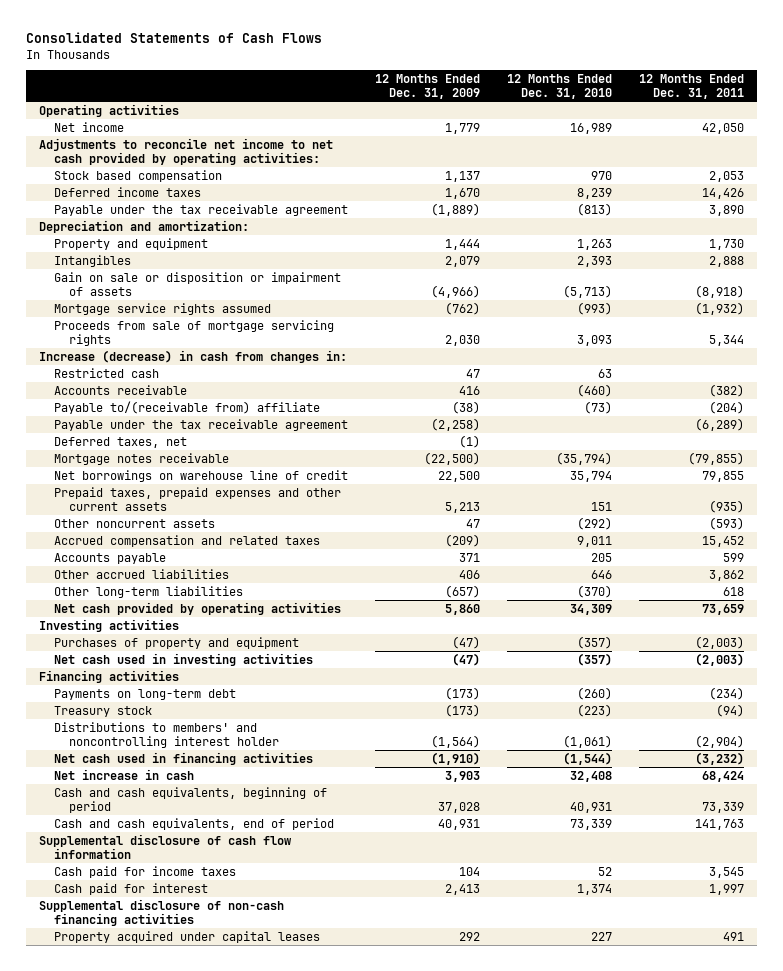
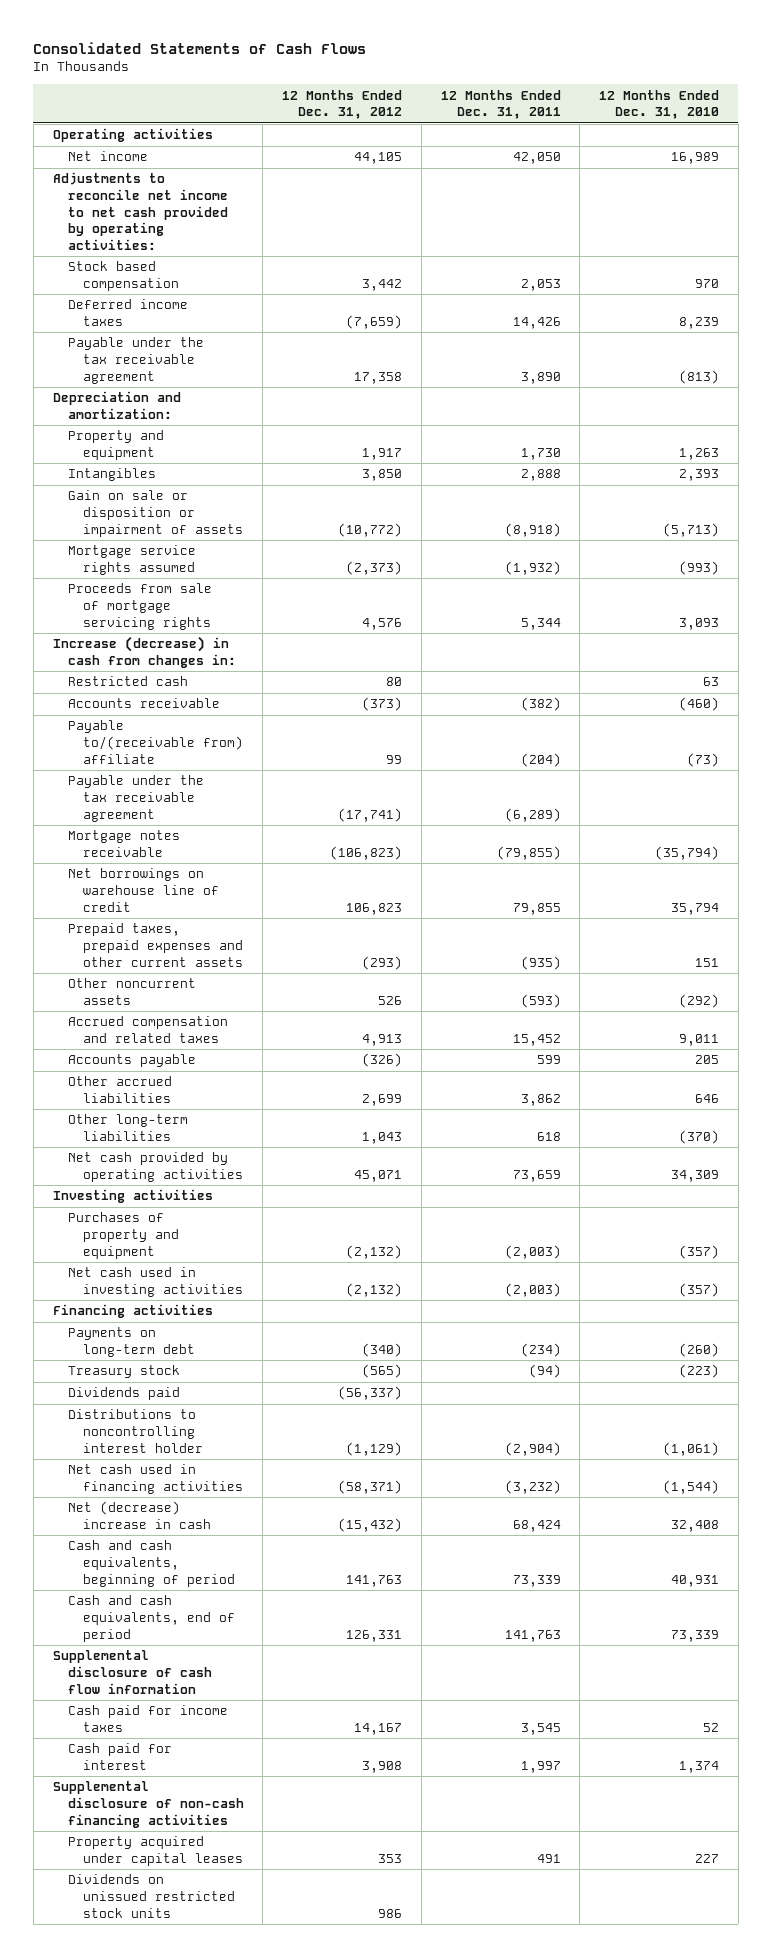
[374,73,480,99] 12 Months Ended Dec. 31, 2009 -> none
none -> [282,89,403,120] 12 Months Ended Dec. 31, 2012
[53,436,187,448] Deferred taxes, net -> none
none -> [67,1387,180,1401] Dividends paid
[53,721,279,748] Distributions to members' and noncontrolling interest holder -> [67,1409,203,1453] Distributions to noncontrolling interest holder
[53,768,194,780] Net increase in cash -> [67,1501,211,1530] Net (decrease) increase in cash
none -> [67,1874,235,1918] Dividends on unissued restricted stock units

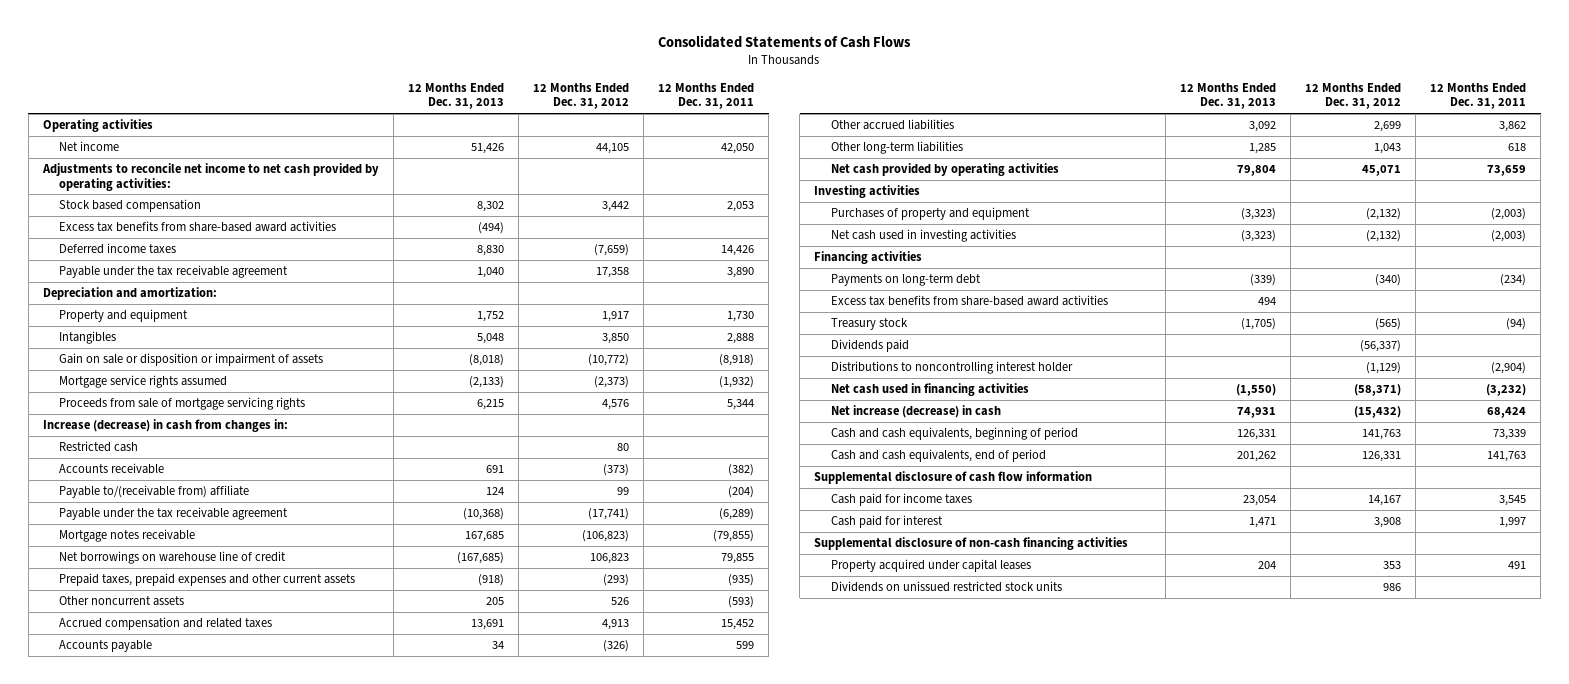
[598,89,719,120] 12 Months Ended Dec. 31, 2010 -> none
none -> [407,82,504,110] 12 Months Ended Dec. 31, 2013
none -> [59,221,337,233] Excess tax benefits from share-based award activities
none -> [830,295,1108,307] Excess tax benefits from share-based award activities
[67,1501,211,1530] Net (decrease) increase in cash -> [830,405,1001,419] Net increase (decrease) in cash

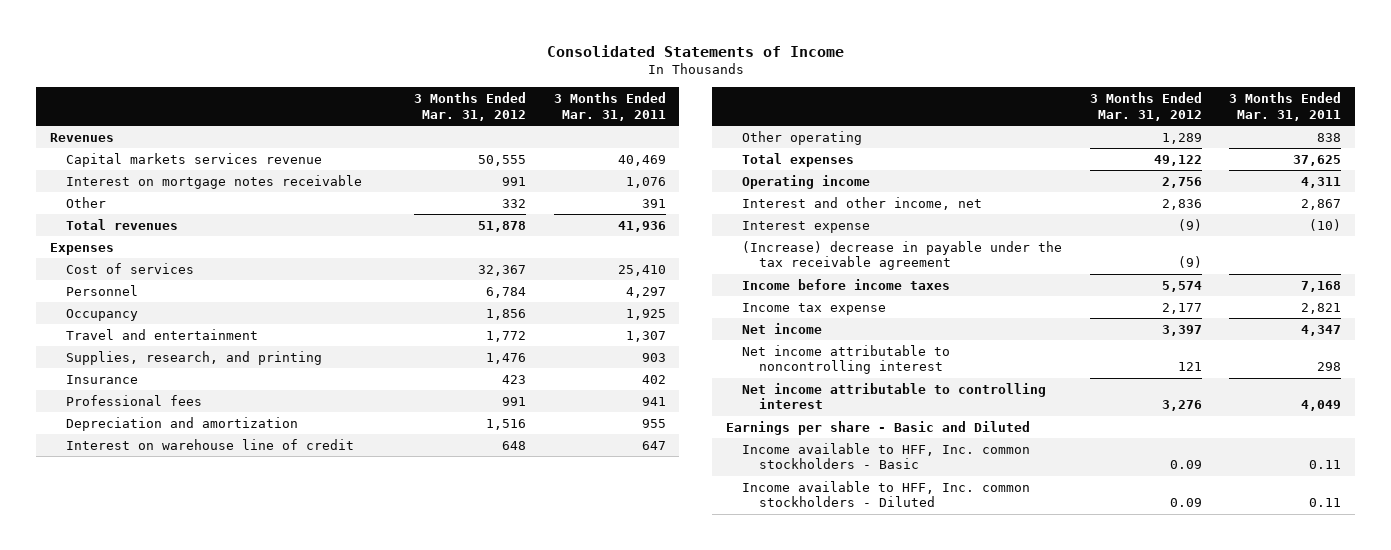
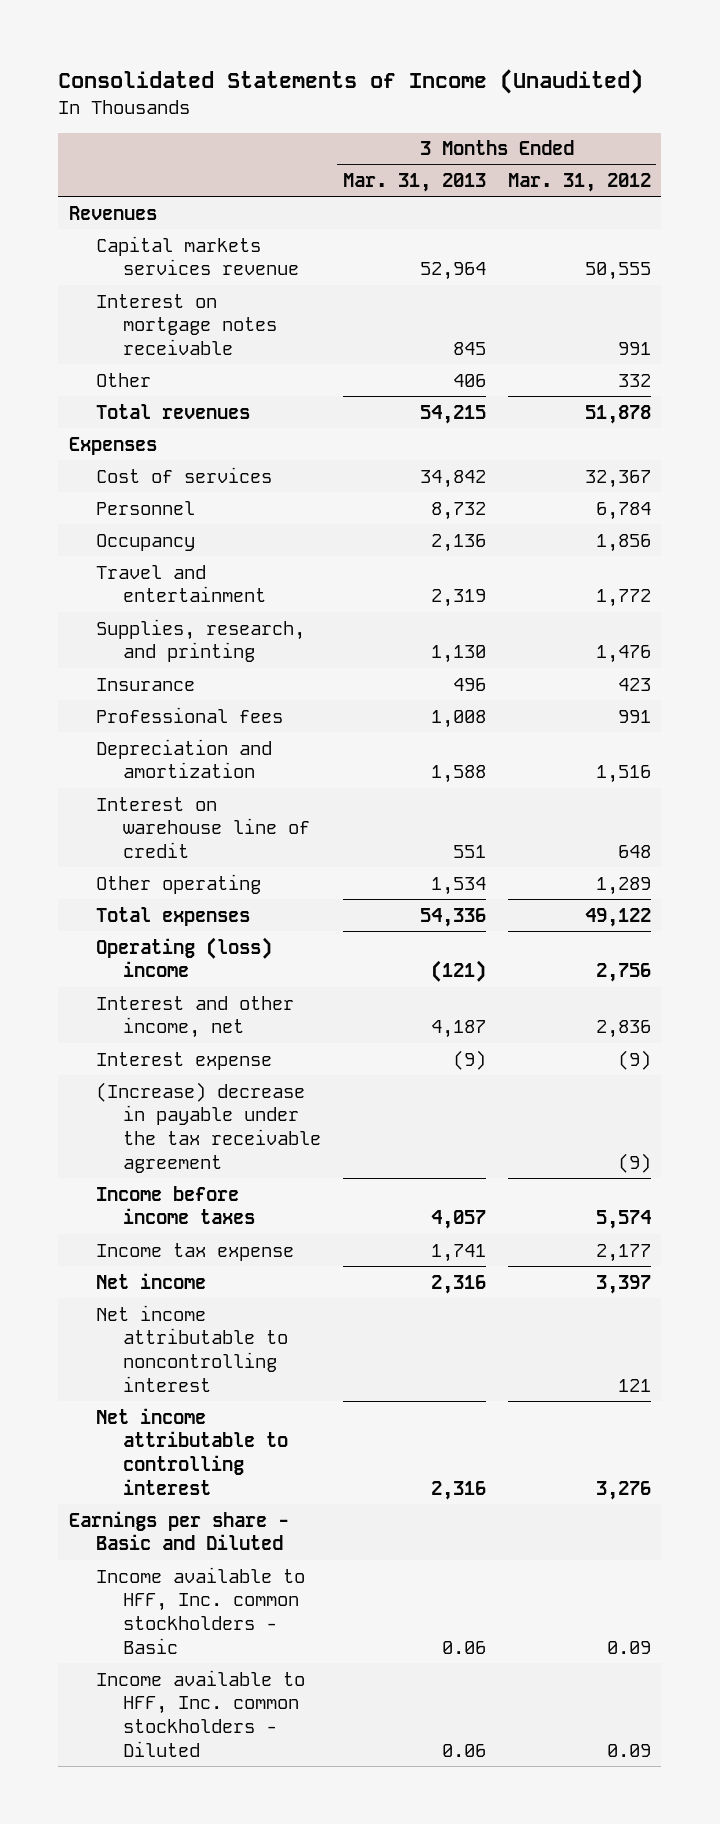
[546,44,844,57] Consolidated Statements of Income -> [58,68,644,94] Consolidated Statements of Income (Unaudited)
[553,92,666,121] 3 Months Ended Mar. 31, 2011 -> none
none -> [342,173,486,193] Mar. 31, 2013
[742,175,871,190] Operating income -> [96,936,273,978] Operating (loss) income

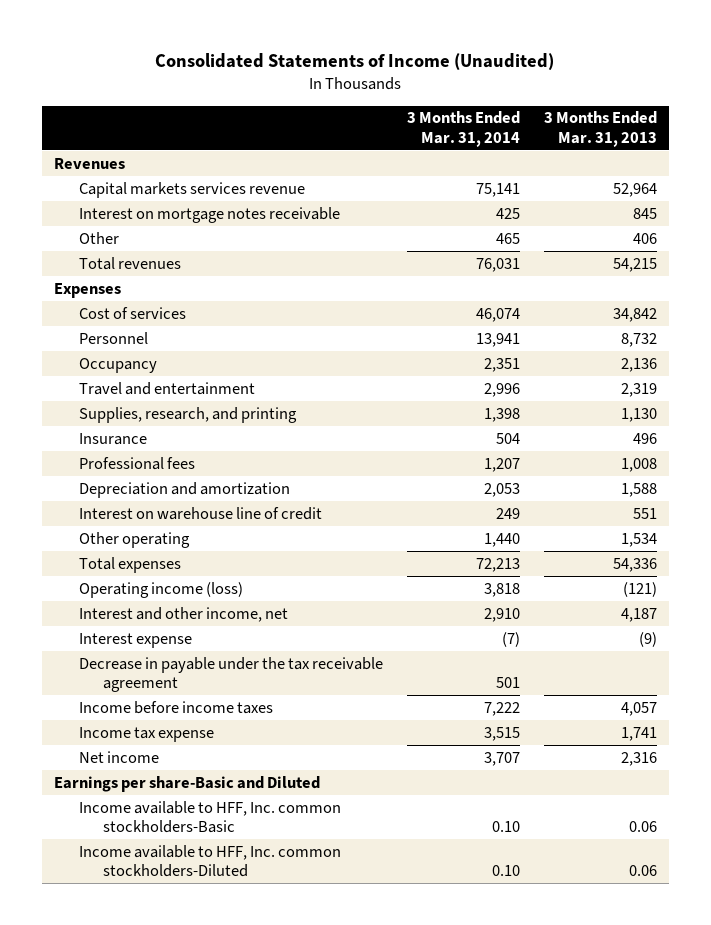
[507,173,651,193] Mar. 31, 2012 -> none
none -> [406,111,520,147] 3 Months Ended Mar. 31, 2014
[96,936,273,978] Operating (loss) income -> [78,581,243,598] Operating income (loss)
[96,1081,322,1173] (Increase) decrease in payable under the tax receivable agreement -> [78,656,383,693] Decrease in payable under the tax receivable agreement
[96,1304,289,1392] Net income attributable to noncontrolling interest -> none
[96,1407,289,1495] Net income attributable to controlling interest -> none
[69,1510,290,1551] Earnings per share - Basic and Diluted -> [54,775,321,792] Earnings per share-Basic and Diluted
[96,1566,306,1654] Income available to HFF, Inc. common stockholders - Basic -> [78,800,341,834] Income available to HFF, Inc. common stockholders-Basic
[96,1669,306,1757] Income available to HFF, Inc. common stockholders - Diluted -> [78,844,341,878] Income available to HFF, Inc. common stockholders-Diluted

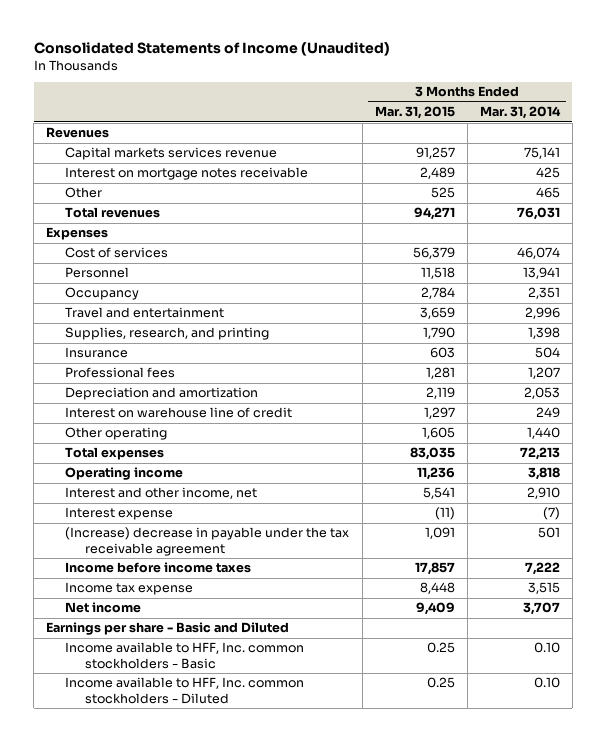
[543,111,657,147] 3 Months Ended Mar. 31, 2013 -> none
none -> [374,106,455,120] Mar. 31, 2015
[78,581,243,598] Operating income (loss) -> [65,467,184,481] Operating income
[78,656,383,693] Decrease in payable under the tax receivable agreement -> [65,527,350,557] (Increase) decrease in payable under the tax receivable agreement
[54,775,321,792] Earnings per share-Basic and Diluted -> [46,622,290,636] Earnings per share - Basic and Diluted
[78,800,341,834] Income available to HFF, Inc. common stockholders-Basic -> [65,642,305,670] Income available to HFF, Inc. common stockholders - Basic
[78,844,341,878] Income available to HFF, Inc. common stockholders-Diluted -> [65,677,305,705] Income available to HFF, Inc. common stockholders - Diluted

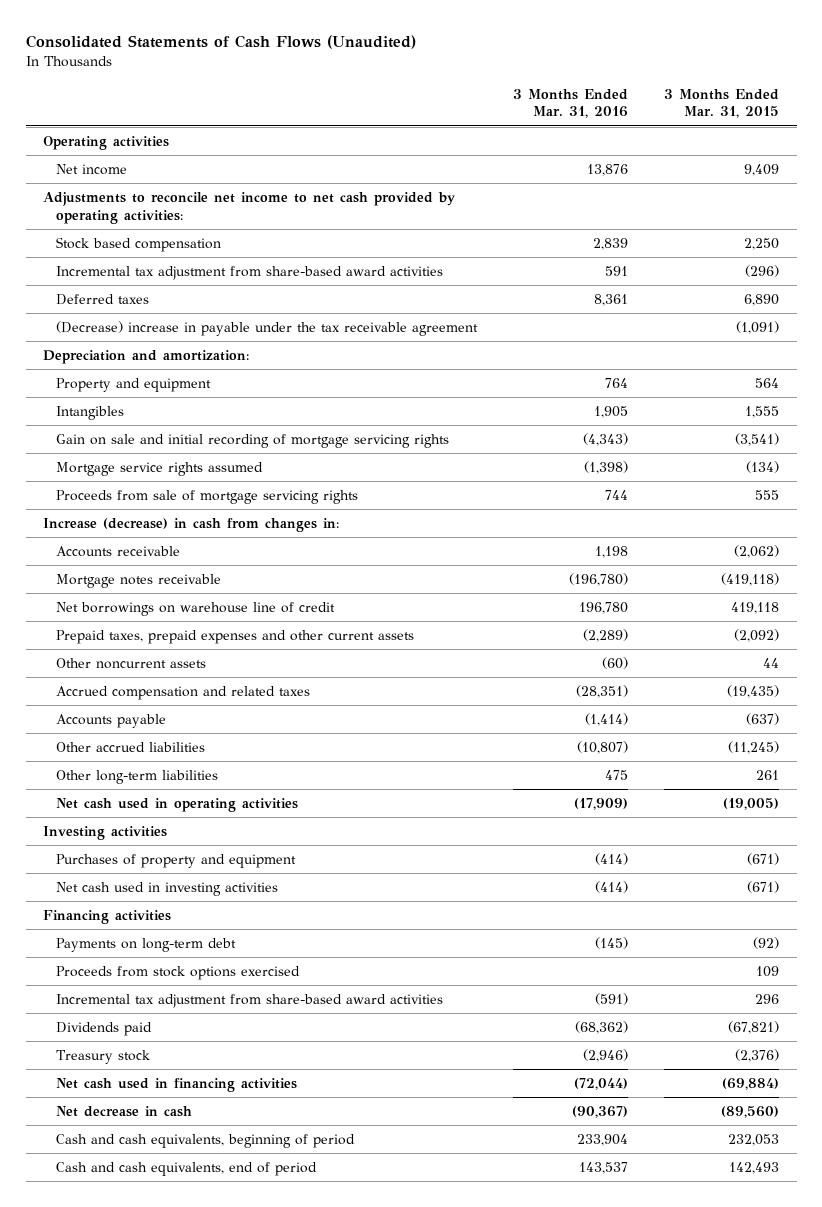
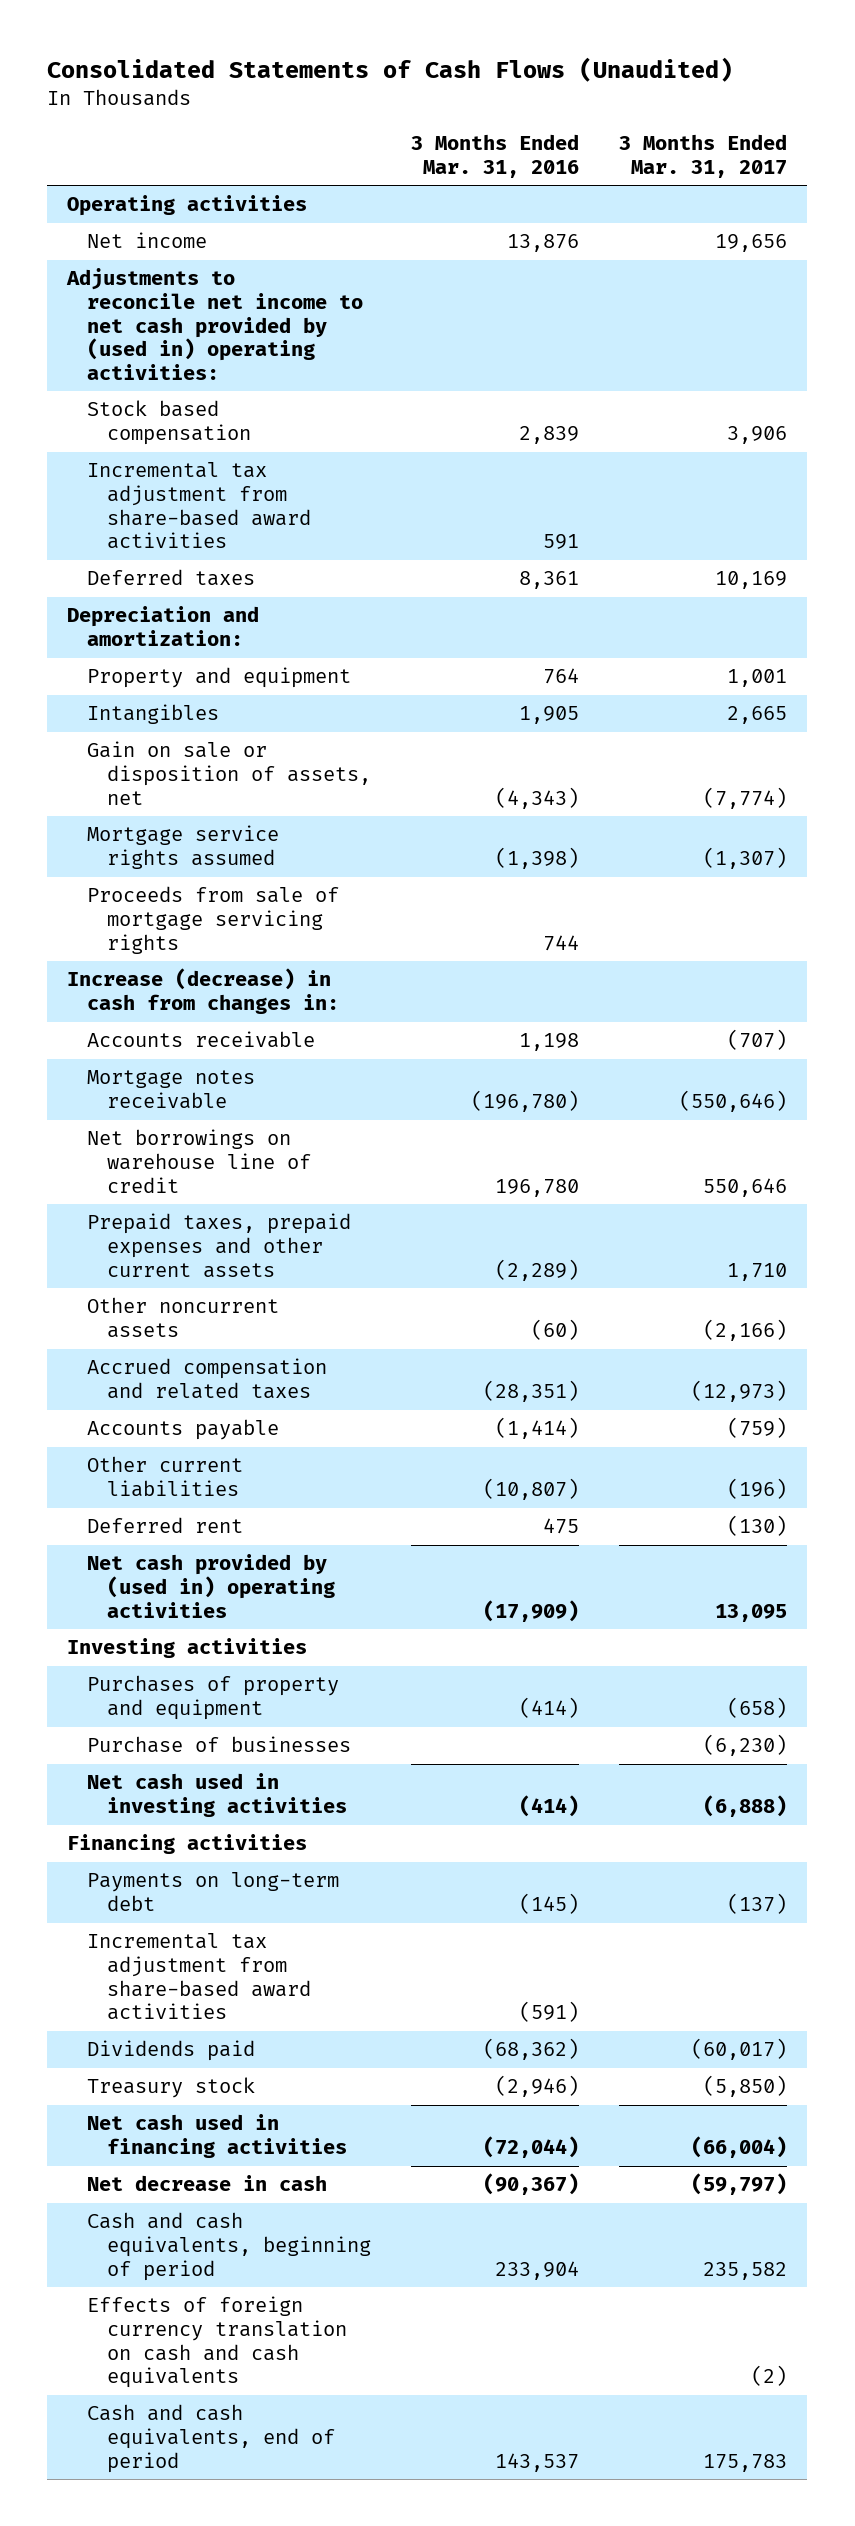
[663,88,779,119] 3 Months Ended Mar. 31, 2015 -> none
none -> [619,133,788,178] 3 Months Ended Mar. 31, 2017
[43,191,456,224] Adjustments to reconcile net income to net cash provided by operating activities: -> [66,268,364,380] Adjustments to reconcile net income to net cash provided by (used in) operating activities:
[56,320,479,336] (Decrease) increase in payable under the tax receivable agreement -> none
[56,433,450,448] Gain on sale and initial recording of mortgage servicing rights -> [87,741,372,805] Gain on sale or disposition of assets, net
[56,741,206,752] Other accrued liabilities -> [87,1456,244,1498] Other current liabilities
[56,769,219,784] Other long-term liabilities -> [87,1517,244,1534] Deferred rent
[56,797,299,812] Net cash used in operating activities -> [87,1554,336,1618] Net cash provided by (used in) operating activities
none -> [87,1736,352,1754] Purchase of businesses
[56,965,301,980] Proceeds from stock options exercised -> none
none -> [87,2296,348,2389] Effects of foreign currency translation on cash and cash equivalents

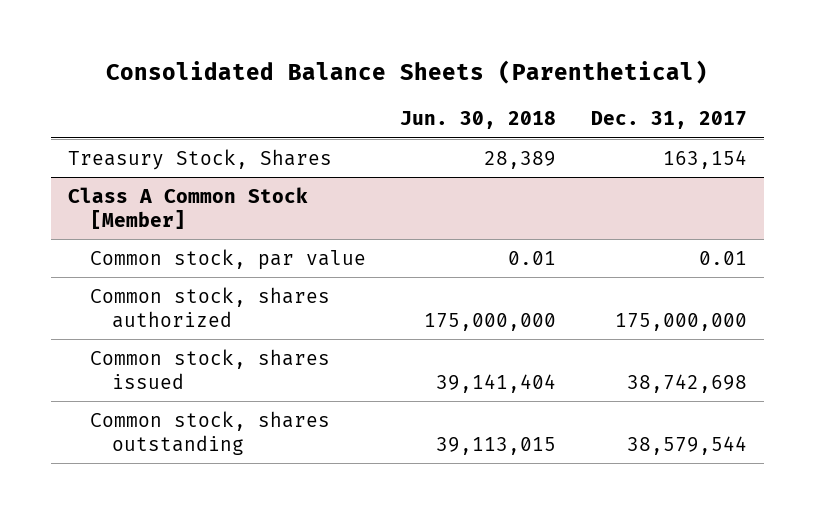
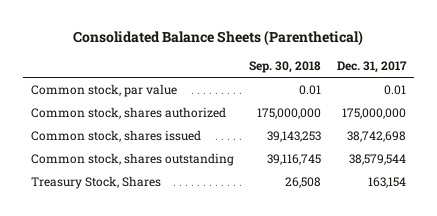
[400,111,557,130] Jun. 30, 2018 -> none
none -> [249,61,322,74] Sep. 30, 2018
[67,186,308,229] Class A Common Stock [Member] -> none
[67,148,332,170] Treasury Stock, Shares -> [30,176,161,190] Treasury Stock, Shares

